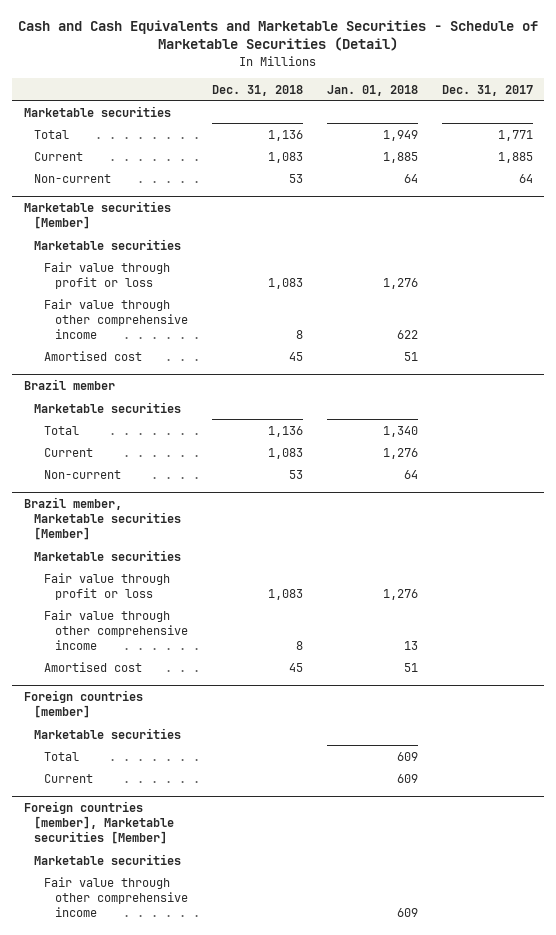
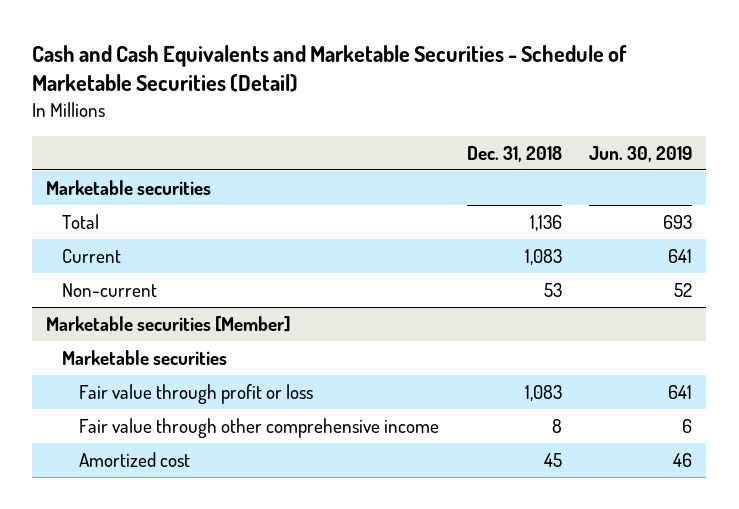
[326,84,418,96] Jan. 01, 2018 -> none
[441,84,533,96] Dec. 31, 2017 -> none
none -> [589,145,693,162] Jun. 30, 2019
[23,379,115,391] Brazil member -> none
[33,401,181,413] Marketable securities -> none
[44,425,80,435] Total -> none
[44,447,94,457] Current -> none
[44,469,122,479] Non-current -> none
[23,497,181,541] Brazil member, Marketable securities [Member] -> none
[33,549,181,561] Marketable securities -> none
[44,572,171,600] Fair value through profit or loss -> none
[44,609,188,650] Fair value through other comprehensive income -> none
[44,661,143,672] Amortised cost -> none
[23,690,143,719] Foreign countries [member] -> none
[33,727,181,739] Marketable securities -> none
[44,751,80,761] Total -> none
[44,773,94,783] Current -> none
[23,801,174,845] Foreign countries [member], Marketable securities [Member] -> none
[33,853,181,865] Marketable securities -> none
[44,876,188,917] Fair value through other comprehensive income -> none
[44,350,143,361] Amortised cost -> [78,451,190,467] Amortized cost

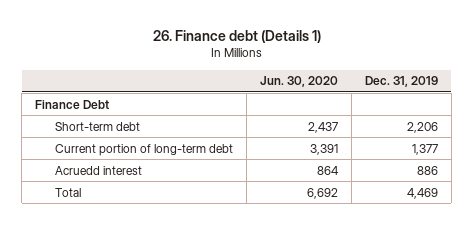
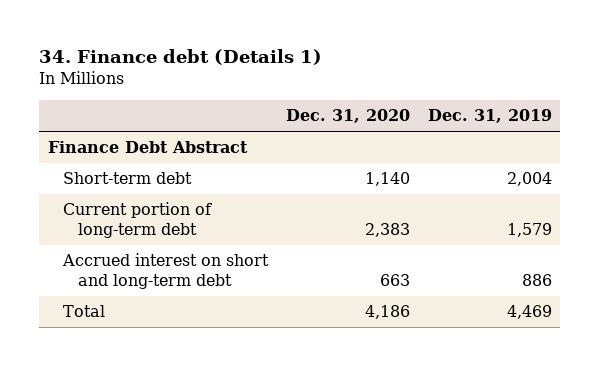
[152,29,321,43] 26. Finance debt (Details 1) -> [39,49,323,66] 34. Finance debt (Details 1)
[259,76,338,88] Jun. 30, 2020 -> none
none -> [285,109,410,124] Dec. 31, 2020
[35,99,110,109] Finance Debt -> [48,141,249,154] Finance Debt Abstract
[406,121,438,133] 2,206 -> [506,172,552,187] 2,004
[411,143,438,155] 1,377 -> [506,222,552,237] 1,579
[54,165,142,175] Acruedd interest -> [62,253,270,289] Accrued interest on short and long-term debt

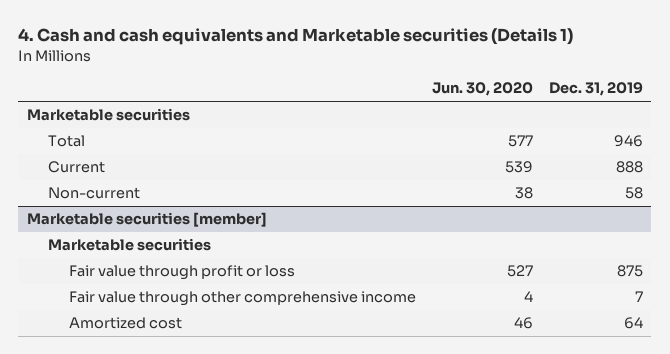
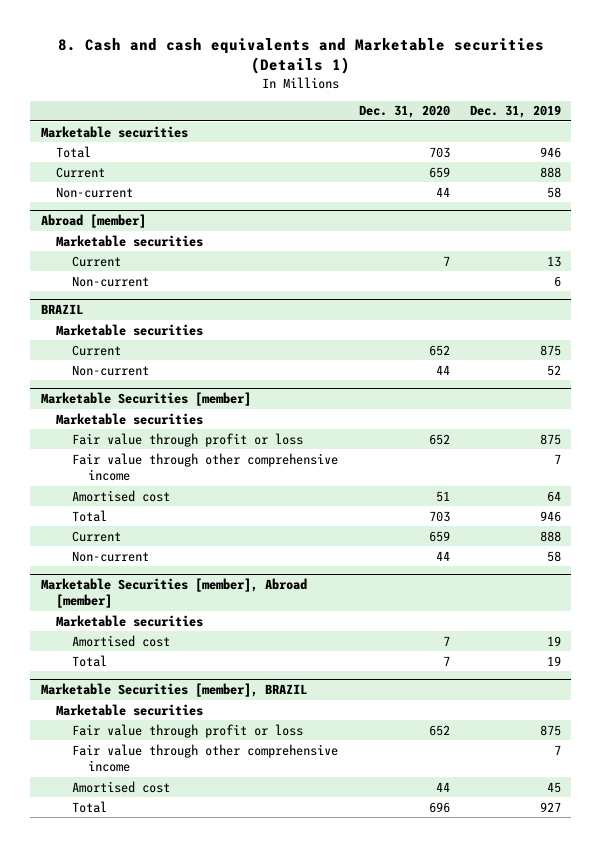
[18,27,574,45] 4. Cash and cash equivalents and Marketable securities (Details 1) -> [57,38,544,75] 8. Cash and cash equivalents and Marketable securities (Details 1)
[432,82,534,97] Jun. 30, 2020 -> none
none -> [358,105,450,119] Dec. 31, 2020
[26,212,267,228] Marketable securities [member] -> none
none -> [40,213,146,228] Abroad [member]
none -> [72,255,122,267] Current
none -> [72,275,150,287] Non-current
none -> [40,303,83,314] BRAZIL
none -> [56,323,204,336] Marketable securities
none -> [72,344,122,356] Current
none -> [72,364,150,376] Non-current
none -> [40,391,251,406] Marketable Securities [member]
none -> [56,412,204,425] Marketable securities
[68,317,182,330] Amortized cost -> [72,489,171,502] Amortised cost
none -> [72,509,108,522] Total
none -> [72,530,122,542] Current
none -> [72,550,150,562] Non-current
none -> [40,577,307,609] Marketable Securities [member], Abroad [member]
none -> [56,614,204,627] Marketable securities
none -> [72,634,171,647] Amortised cost
none -> [72,654,108,667] Total
none -> [40,682,307,697] Marketable Securities [member], BRAZIL
none -> [56,703,204,716] Marketable securities
none -> [72,723,304,738] Fair value through profit or loss
none -> [72,743,339,773] Fair value through other comprehensive income
none -> [72,780,171,793] Amortised cost
none -> [72,800,108,813] Total

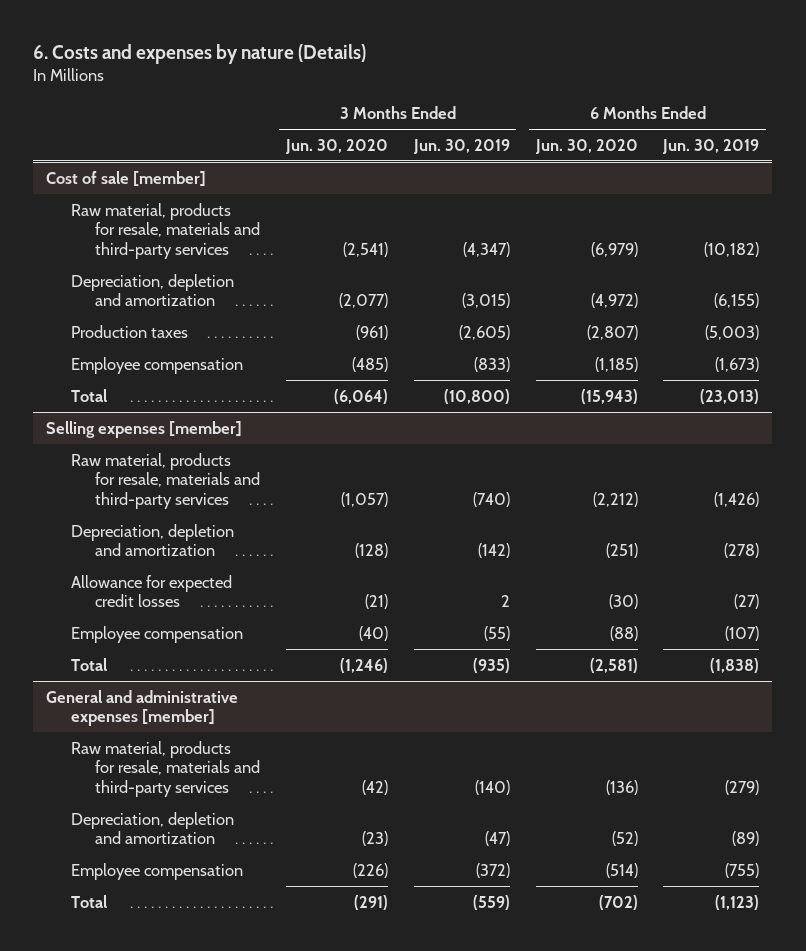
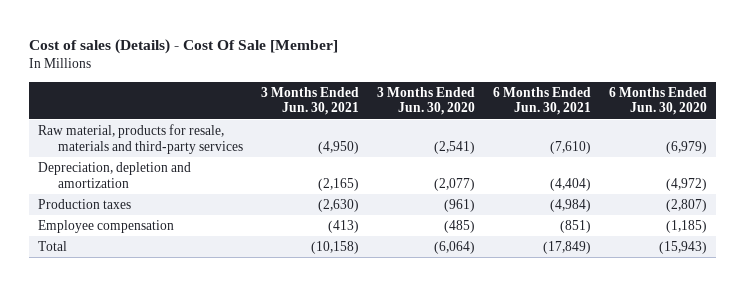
[33,43,367,64] 6. Costs and expenses by nature (Details) -> [29,38,339,54] Cost of sales (Details) - Cost Of Sale [Member]
[412,138,510,154] Jun. 30, 2019 -> none
[662,138,760,154] Jun. 30, 2019 -> none
none -> [260,86,359,116] 3 Months Ended Jun. 30, 2021
none -> [492,86,591,116] 6 Months Ended Jun. 30, 2021
[46,170,207,187] Cost of sale [member] -> none
[46,420,243,438] Selling expenses [member] -> none
[70,452,260,510] Raw material, products for resale, materials and third-party services -> none
[70,523,234,557] Depreciation, depletion and amortization -> none
[70,574,232,608] Allowance for expected credit losses -> none
[70,625,243,643] Employee compensation -> none
[70,657,107,671] Total -> none
[46,689,239,727] General and administrative expenses [member] -> none
[70,740,260,798] Raw material, products for resale, materials and third-party services -> none
[70,811,234,845] Depreciation, depletion and amortization -> none
[70,862,243,880] Employee compensation -> none
[70,894,107,908] Total -> none

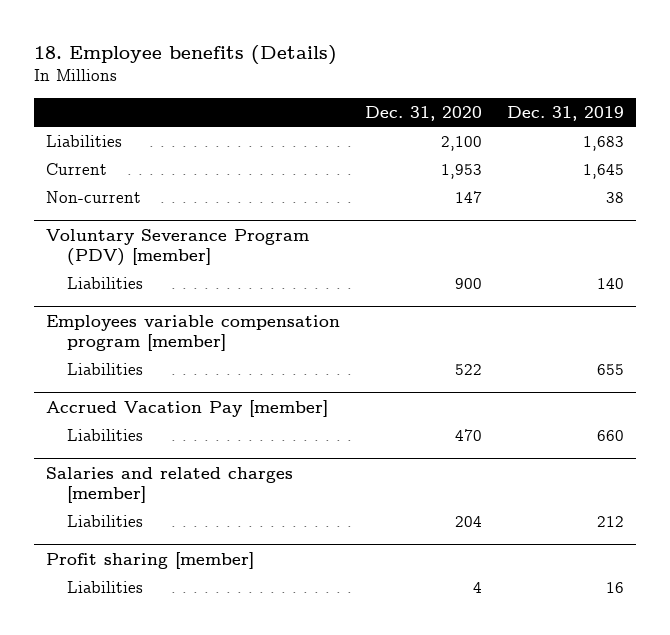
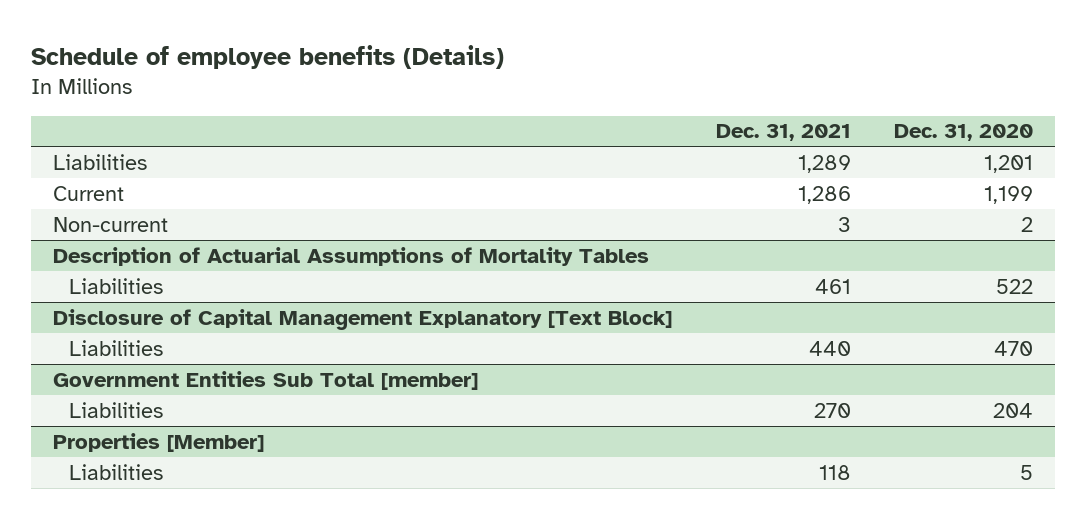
[33,45,337,66] 18. Employee benefits (Details) -> [31,44,505,69] Schedule of employee benefits (Details)
[506,105,624,121] Dec. 31, 2019 -> none
none -> [715,124,851,142] Dec. 31, 2021
[46,228,310,266] Voluntary Severance Program (PDV) [member] -> none
[66,276,143,289] Liabilities -> none
[440,135,482,151] 2,100 -> [984,154,1034,173] 1,201
[440,163,482,179] 1,953 -> [984,185,1034,204] 1,199
[454,190,482,203] 147 -> [1021,216,1034,232] 2
[46,314,341,351] Employees variable compensation program [member] -> [52,246,649,266] Description of Actuarial Assumptions of Mortality Tables
[46,399,329,417] Accrued Vacation Pay [member] -> [52,308,672,330] Disclosure of Capital Management Explanatory [Text Block]
[46,466,294,503] Salaries and related charges [member] -> [52,370,478,390] Government Entities Sub Total [member]
[46,551,255,569] Profit sharing [member] -> [52,432,264,452] Properties [Member]
[472,581,482,593] 4 -> [1020,464,1034,480] 5

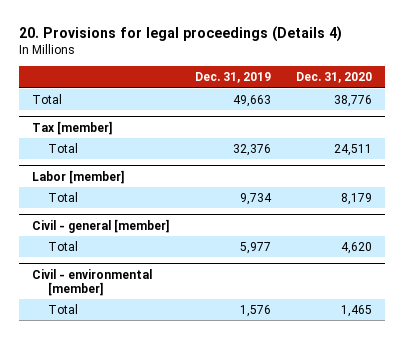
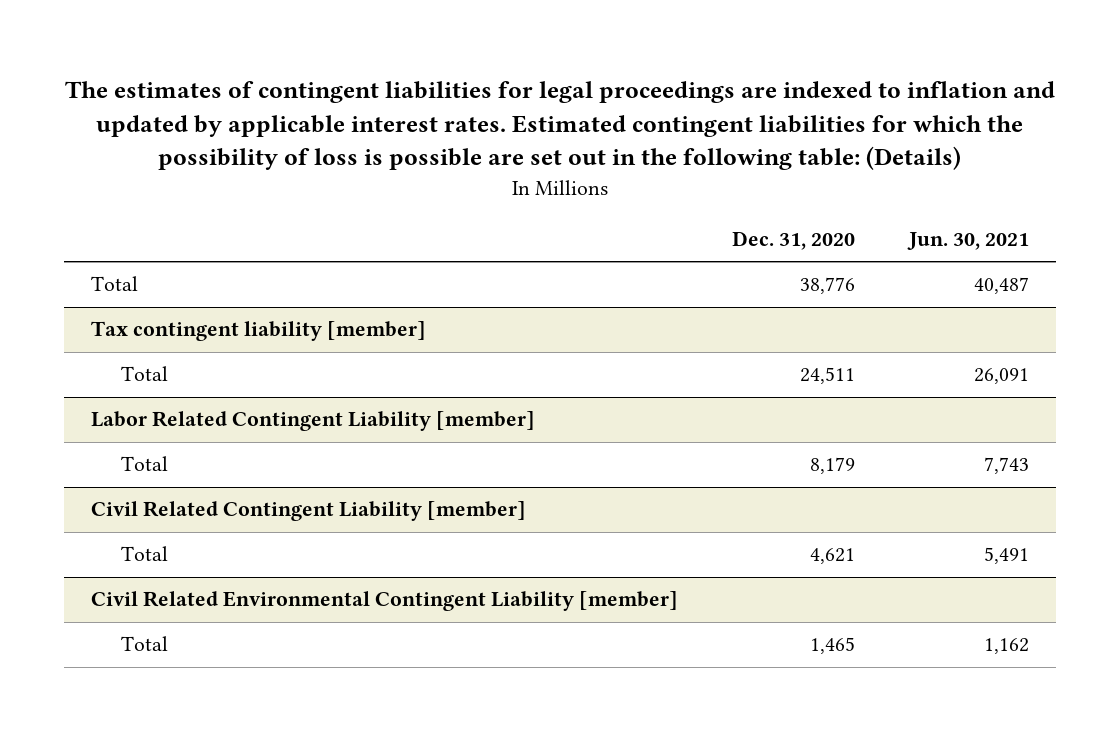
[19,26,343,43] 20. Provisions for legal proceedings (Details 4) -> [65,80,1056,171] The estimates of contingent liabilities for legal proceedings are indexed to inflation and updated by applicable interest rates. Estimated contingent liabilities for which the possibility of loss is possible are set out in the following table: (Details)
[194,72,271,84] Dec. 31, 2019 -> none
none -> [907,231,1030,250] Jun. 30, 2021
[31,120,113,135] Tax [member] -> [91,321,427,342] Tax contingent liability [member]
[31,169,125,184] Labor [member] -> [91,411,536,432] Labor Related Contingent Liability [member]
[31,218,170,233] Civil - general [member] -> [91,501,527,522] Civil Related Contingent Liability [member]
[341,241,373,254] 4,620 -> [810,548,856,565] 4,621
[31,268,152,296] Civil - environmental [member] -> [91,591,679,612] Civil Related Environmental Contingent Liability [member]

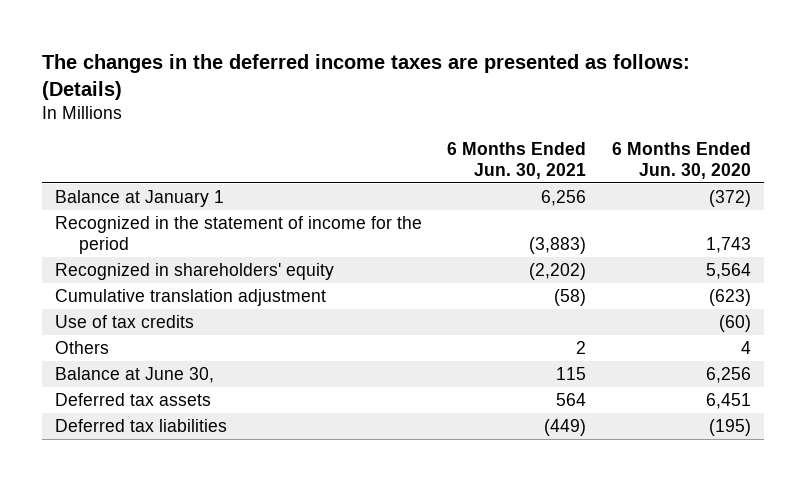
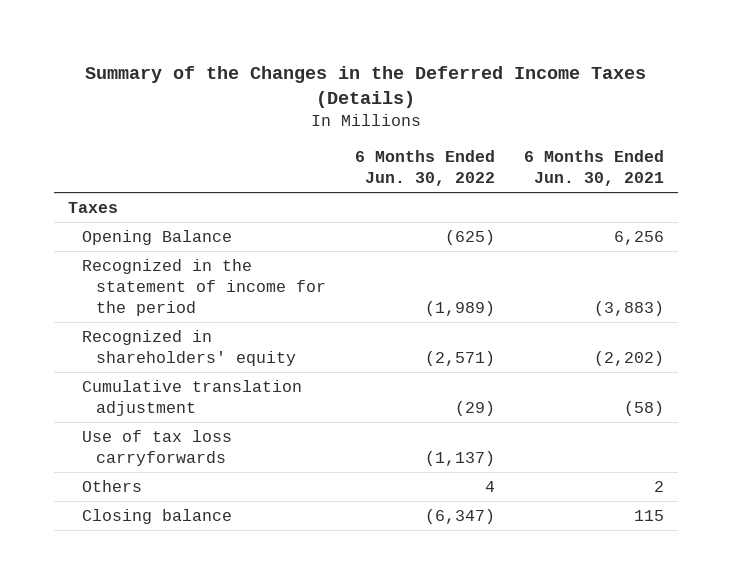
[41,53,690,100] The changes in the deferred income taxes are presented as follows: (Details) -> [85,66,647,109] Summary of the Changes in the Deferred Income Taxes (Details)
[611,142,751,179] 6 Months Ended Jun. 30, 2020 -> none
none -> [355,150,496,187] 6 Months Ended Jun. 30, 2022
none -> [68,201,119,213] Taxes
[54,190,224,208] Balance at January 1 -> [82,229,233,245] Opening Balance
[54,315,194,329] Use of tax credits -> [82,429,233,466] Use of tax loss carryforwards
[54,393,211,407] Deferred tax assets -> none
[54,419,227,433] Deferred tax liabilities -> none
[54,367,214,384] Balance at June 30, -> [82,508,233,524] Closing balance

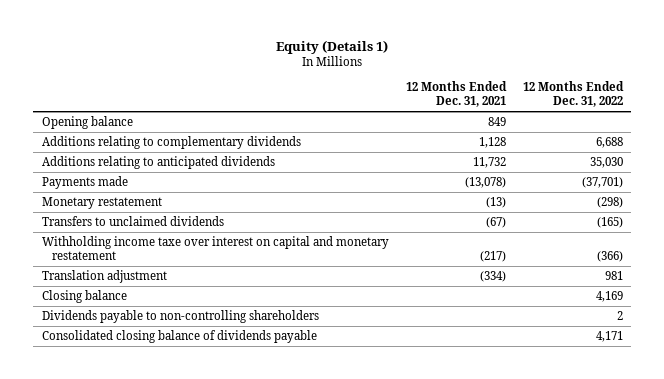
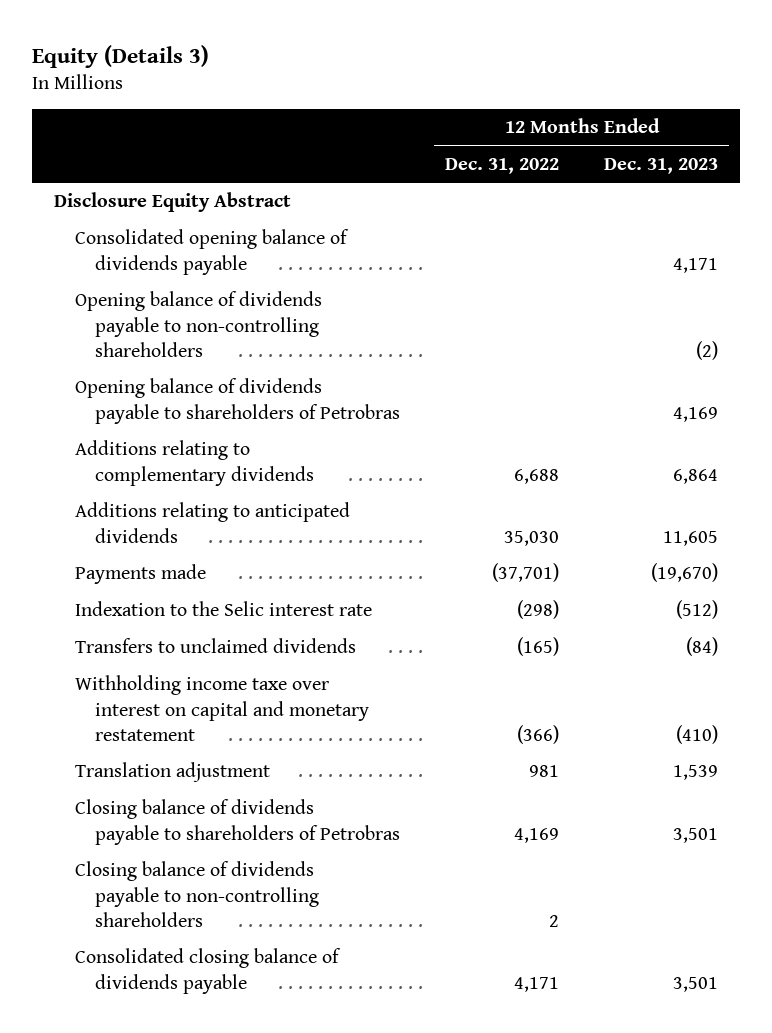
[276,39,389,54] Equity (Details 1) -> [32,44,210,68] Equity (Details 3)
[405,80,507,108] 12 Months Ended Dec. 31, 2021 -> none
none -> [603,158,718,175] Dec. 31, 2023
none -> [54,192,292,213] Disclosure Equity Abstract
none -> [74,229,349,275] Consolidated opening balance of dividends payable
none -> [74,291,322,358] Opening balance of dividends payable to non-controlling shareholders
[41,115,133,129] Opening balance -> [74,378,401,424] Opening balance of dividends payable to shareholders of Petrobras
[41,196,162,209] Monetary restatement -> [74,601,372,617] Indexation to the Selic interest rate
[41,289,127,303] Closing balance -> [74,799,401,845] Closing balance of dividends payable to shareholders of Petrobras
[41,309,319,323] Dividends payable to non-controlling shareholders -> [74,861,320,928] Closing balance of dividends payable to non-controlling shareholders

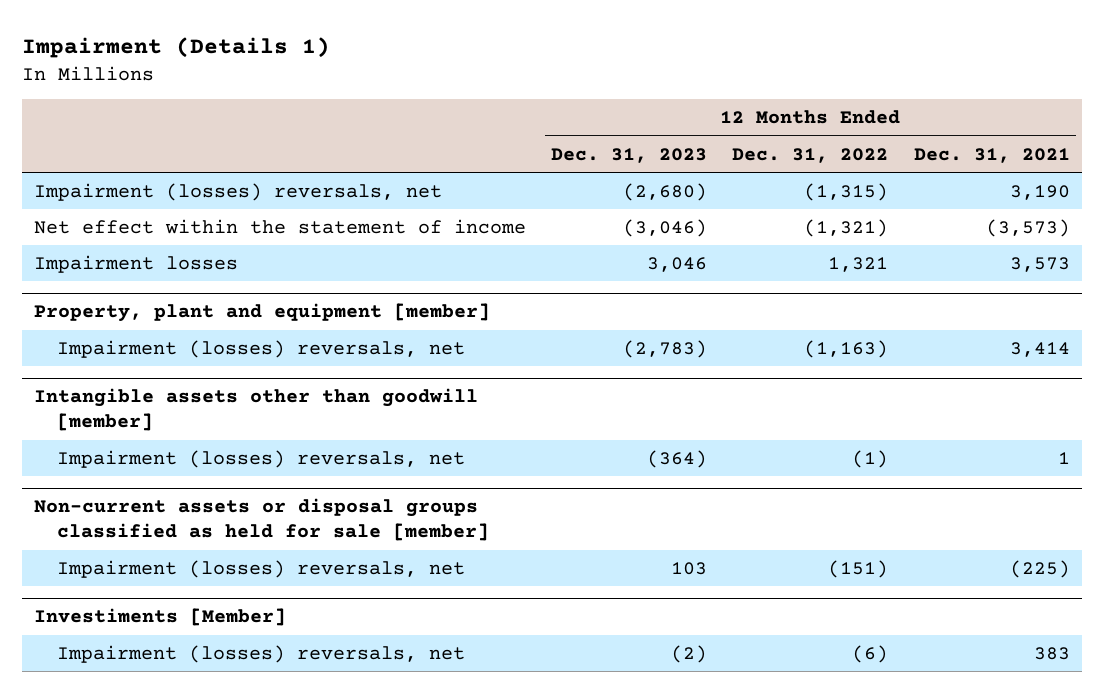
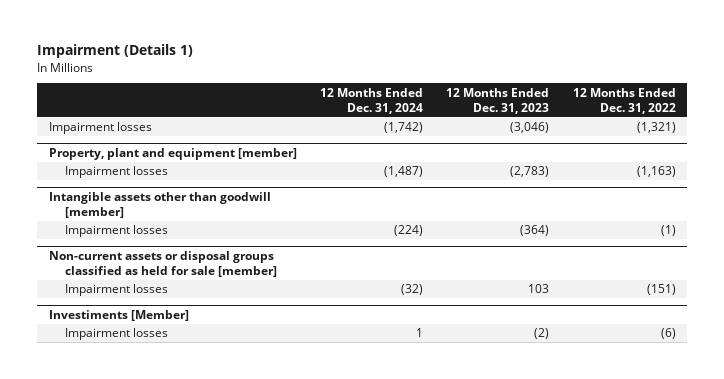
[913,147,1070,163] Dec. 31, 2021 -> none
none -> [319,87,423,115] 12 Months Ended Dec. 31, 2024
[34,182,443,201] Impairment (losses) reversals, net -> none
[34,254,239,273] Impairment losses -> none
[34,218,527,234] Net effect within the statement of income -> [48,122,152,135] Impairment losses
[57,339,466,358] Impairment (losses) reversals, net -> [65,166,169,179] Impairment losses
[57,449,466,468] Impairment (losses) reversals, net -> [65,225,169,238] Impairment losses
[57,559,466,578] Impairment (losses) reversals, net -> [65,284,169,297] Impairment losses
[57,644,466,663] Impairment (losses) reversals, net -> [65,328,169,341] Impairment losses

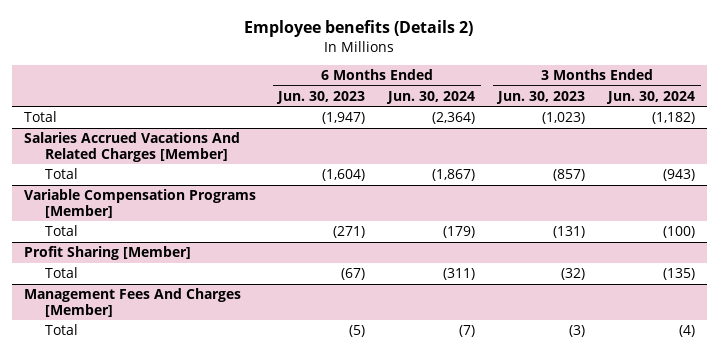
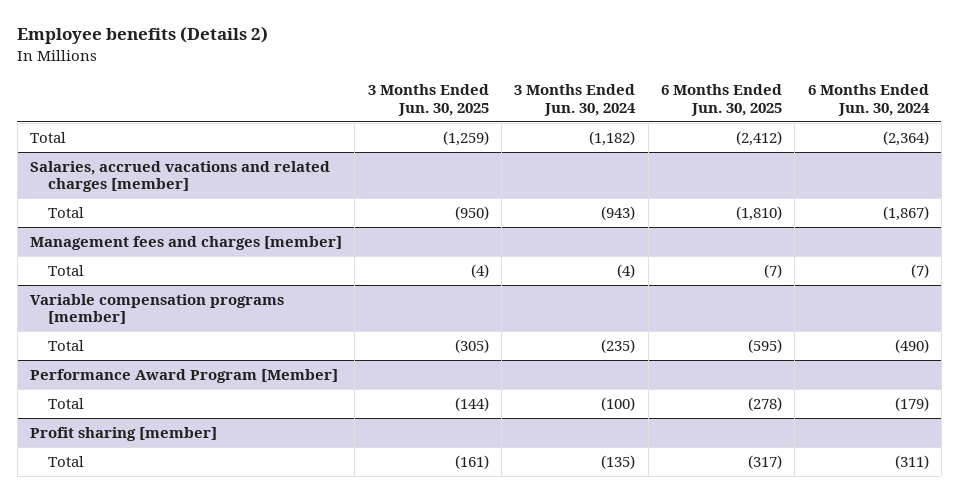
[276,90,366,104] Jun. 30, 2023 -> none
[496,90,586,104] Jun. 30, 2023 -> none
none -> [367,84,489,116] 3 Months Ended Jun. 30, 2025
none -> [660,84,782,116] 6 Months Ended Jun. 30, 2025
[23,132,240,162] Salaries Accrued Vacations And Related Charges [Member] -> [30,160,331,193] Salaries, accrued vacations and related charges [member]
none -> [30,235,343,250] Management fees and charges [member]
none -> [47,264,84,276] Total
[23,189,256,218] Variable Compensation Programs [Member] -> [30,293,285,325] Variable compensation programs [member]
none -> [47,339,84,351] Total
none -> [30,368,339,383] Performance Award Program [Member]
[23,246,191,261] Profit Sharing [Member] -> [30,426,218,441] Profit sharing [member]
[23,288,241,317] Management Fees And Charges [Member] -> none
[44,324,78,336] Total -> none

